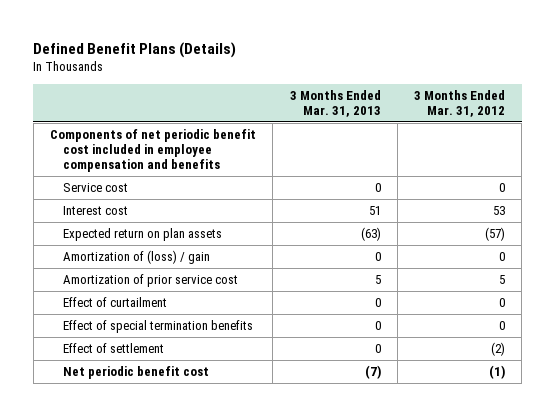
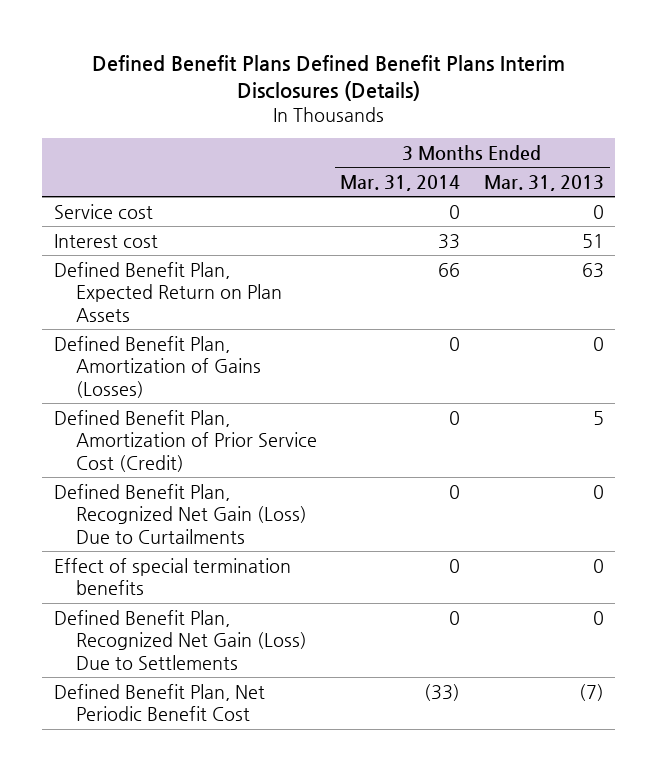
[33,41,237,58] Defined Benefit Plans (Details) -> [91,54,565,101] Defined Benefit Plans Defined Benefit Plans Interim Disclosures (Details)
[413,89,505,117] 3 Months Ended Mar. 31, 2012 -> none
none -> [340,175,461,192] Mar. 31, 2014
[50,129,257,172] Components of net periodic benefit cost included in employee compensation and benefits -> none
[63,228,223,242] Expected return on plan assets -> [54,261,283,322] Defined Benefit Plan, Expected Return on Plan Assets
[360,227,381,242] (63) -> [581,262,604,278] 63
[63,250,211,265] Amortization of (loss) / gain -> [54,335,262,398] Defined Benefit Plan, Amortization of Gains (Losses)
[63,274,239,288] Amortization of prior service cost -> [54,409,318,472] Defined Benefit Plan, Amortization of Prior Service Cost (Credit)
[63,297,168,308] Effect of curtailment -> [54,483,308,544] Defined Benefit Plan, Recognized Net Gain (Loss) Due to Curtailments
[63,343,165,354] Effect of settlement -> [54,609,308,670] Defined Benefit Plan, Recognized Net Gain (Loss) Due to Settlements
[63,366,210,380] Net periodic benefit cost -> [54,683,266,722] Defined Benefit Plan, Net Periodic Benefit Cost

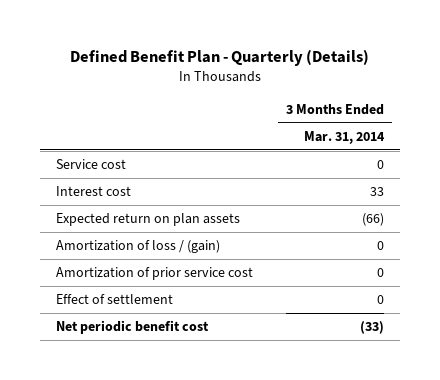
[91,54,565,101] Defined Benefit Plans Defined Benefit Plans Interim Disclosures (Details) -> [69,48,369,66] Defined Benefit Plan - Quarterly (Details)
[483,175,604,192] Mar. 31, 2013 -> none
[54,483,308,544] Defined Benefit Plan, Recognized Net Gain (Loss) Due to Curtailments -> none
[54,557,292,596] Effect of special termination benefits -> none
[54,261,283,322] Defined Benefit Plan, Expected Return on Plan Assets -> [56,213,241,227] Expected return on plan assets
[438,262,461,277] 66 -> [361,213,384,227] (66)
[54,335,262,398] Defined Benefit Plan, Amortization of Gains (Losses) -> [56,240,221,254] Amortization of loss / (gain)
[54,409,318,472] Defined Benefit Plan, Amortization of Prior Service Cost (Credit) -> [56,267,254,281] Amortization of prior service cost
[54,609,308,670] Defined Benefit Plan, Recognized Net Gain (Loss) Due to Settlements -> [56,294,174,305] Effect of settlement
[54,683,266,722] Defined Benefit Plan, Net Periodic Benefit Cost -> [56,320,210,335] Net periodic benefit cost

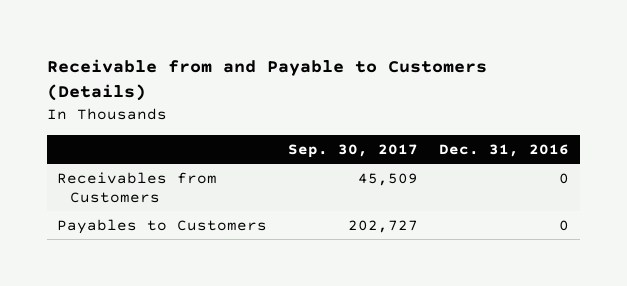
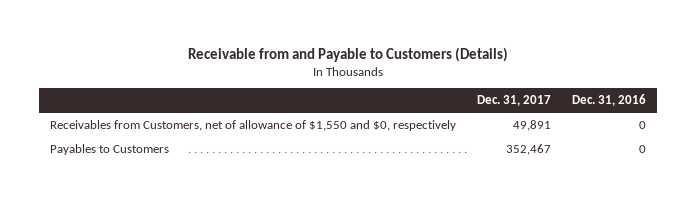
[288,143,419,158] Sep. 30, 2017 -> none
none -> [477,95,552,107] Dec. 31, 2017
[57,171,218,203] Receivables from Customers -> [49,119,456,131] Receivables from Customers, net of allowance of $1,550 and $0, respectively

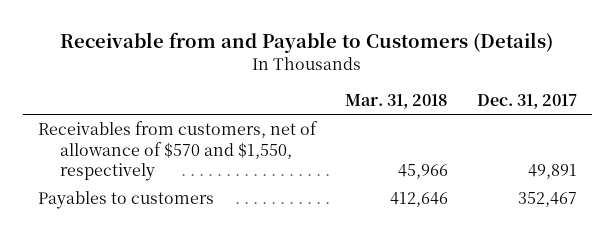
[572,94,647,107] Dec. 31, 2016 -> none
none -> [344,93,448,109] Mar. 31, 2018
[49,119,456,131] Receivables from Customers, net of allowance of $1,550 and $0, respectively -> [37,120,318,182] Receivables from customers, net of allowance of $570 and $1,550, respectively
[49,143,169,155] Payables to Customers -> [37,190,214,209] Payables to customers

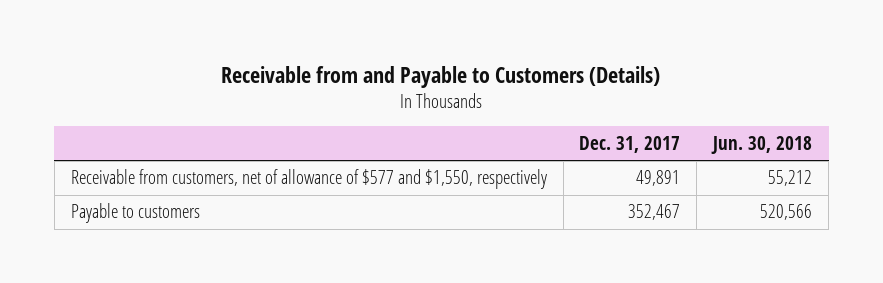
[344,93,448,109] Mar. 31, 2018 -> none
none -> [711,135,813,154] Jun. 30, 2018
[37,120,318,182] Receivables from customers, net of allowance of $570 and $1,550, respectively -> [70,169,547,190] Receivable from customers, net of allowance of $577 and $1,550, respectively
[37,190,214,209] Payables to customers -> [70,203,200,224] Payable to customers

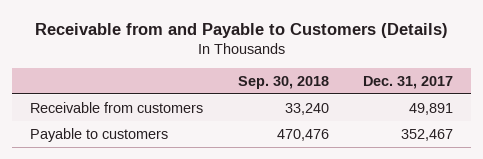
[711,135,813,154] Jun. 30, 2018 -> none
none -> [237,75,329,89] Sep. 30, 2018
[70,169,547,190] Receivable from customers, net of allowance of $577 and $1,550, respectively -> [29,101,203,113] Receivable from customers

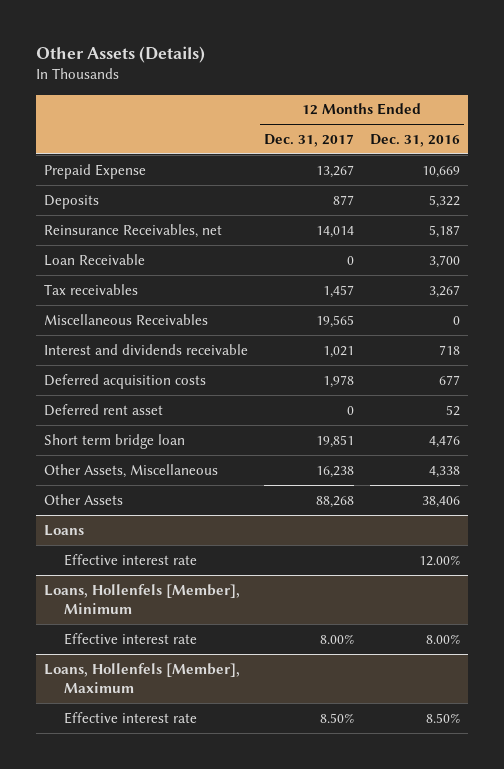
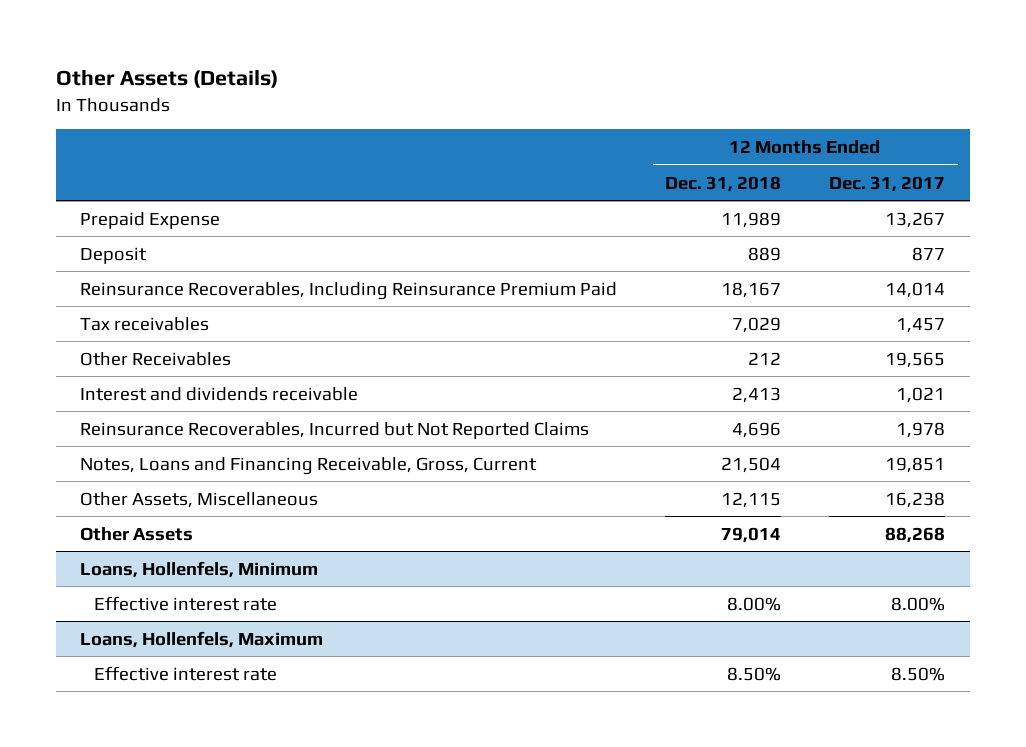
[369,134,460,148] Dec. 31, 2016 -> none
none -> [665,175,782,192] Dec. 31, 2018
[43,253,145,266] Loan Receivable -> none
[43,194,99,209] Deposits -> [80,246,148,264] Deposit
[43,223,222,238] Reinsurance Receivables, net -> [80,281,618,300] Reinsurance Recoverables, Including Reinsurance Premium Paid
[43,313,208,325] Miscellaneous Receivables -> [80,351,232,366] Other Receivables
[43,403,163,416] Deferred rent asset -> none
[43,373,206,389] Deferred acquisition costs -> [80,421,590,439] Reinsurance Recoverables, Incurred but Not Reported Claims
[43,433,185,449] Short term bridge loan -> [80,456,538,475] Notes, Loans and Financing Receivable, Gross, Current
[43,524,84,536] Loans -> none
[64,553,198,566] Effective interest rate -> none
[43,583,240,615] Loans, Hollenfels [Member], Minimum -> [80,560,319,578] Loans, Hollenfels, Minimum
[43,662,240,694] Loans, Hollenfels [Member], Maximum -> [80,630,324,648] Loans, Hollenfels, Maximum

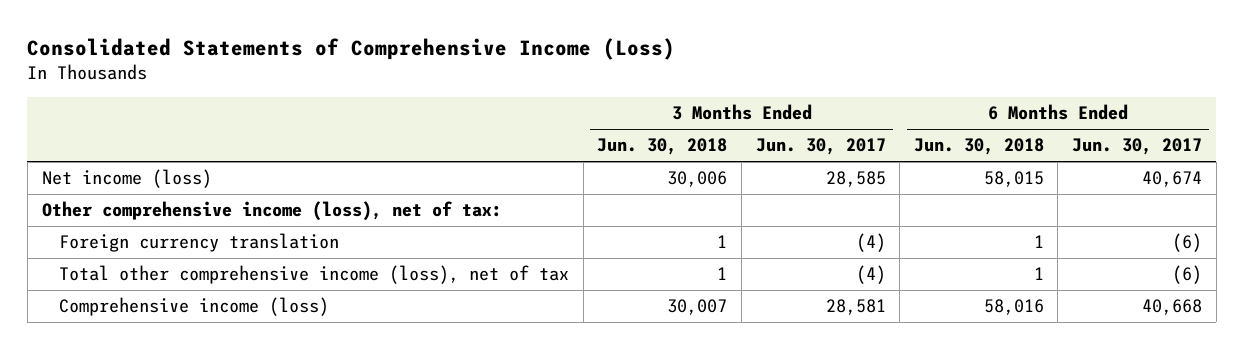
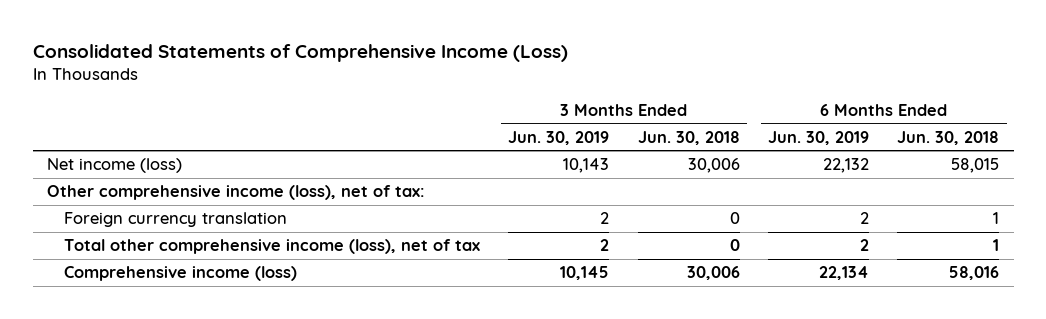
[755,138,886,156] Jun. 30, 2017 -> none
[1072,138,1203,156] Jun. 30, 2017 -> none
none -> [508,130,610,145] Jun. 30, 2019
none -> [768,130,870,145] Jun. 30, 2019
[717,235,728,249] 1 -> [729,212,740,225] 0
[717,267,728,281] 1 -> [729,239,740,252] 0
[667,299,728,316] 30,007 -> [686,266,740,281] 30,006

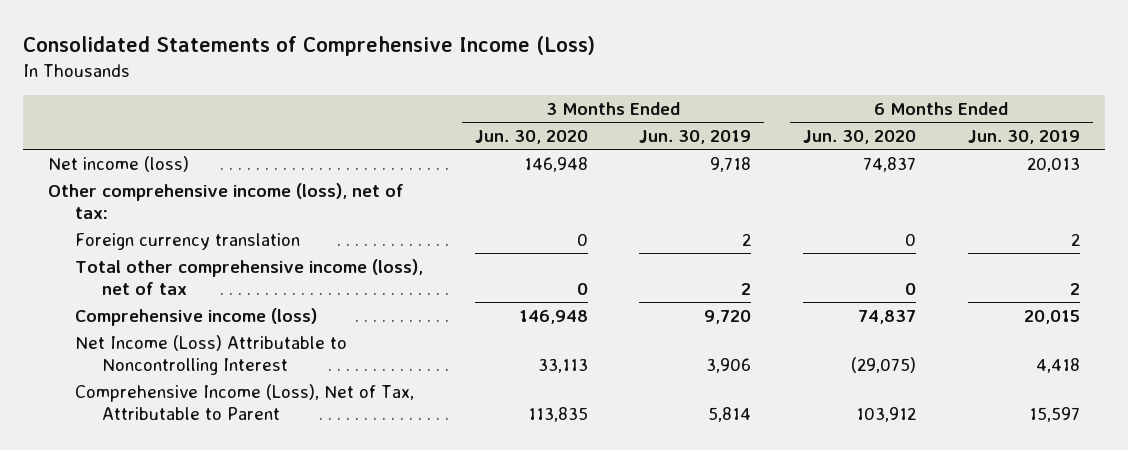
[637,130,740,145] Jun. 30, 2018 -> none
[897,130,1000,145] Jun. 30, 2018 -> none
none -> [474,130,588,145] Jun. 30, 2020
none -> [803,130,917,145] Jun. 30, 2020
[563,158,610,174] 10,143 -> [710,156,752,172] 9,718
[823,158,870,174] 22,132 -> [1026,156,1080,172] 20,013
[560,266,610,281] 10,145 -> [704,309,752,324] 9,720
[819,266,870,281] 22,134 -> [1023,309,1080,324] 20,015
none -> [75,334,348,375] Net Income (Loss) Attributable to Noncontrolling Interest
none -> [75,383,415,420] Comprehensive Income (Loss), Net of Tax, Attributable to Parent

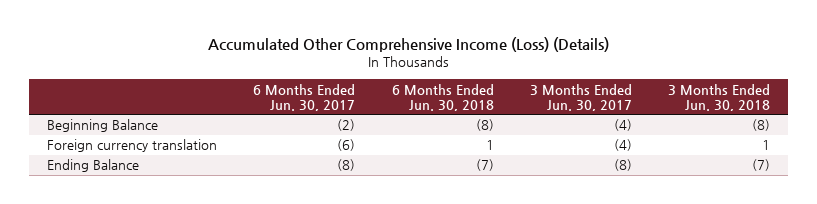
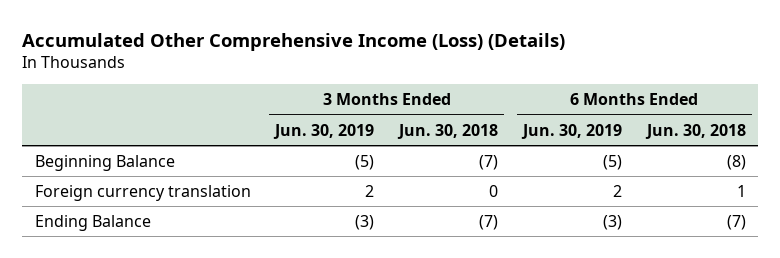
[253,83,356,111] 6 Months Ended Jun. 30, 2017 -> none
[529,83,632,111] 3 Months Ended Jun. 30, 2017 -> none
none -> [273,123,375,139] Jun. 30, 2019
none -> [520,123,622,139] Jun. 30, 2019
[751,119,770,132] (8) -> [479,154,499,170] (7)
[761,140,770,151] 1 -> [489,184,499,197] 0

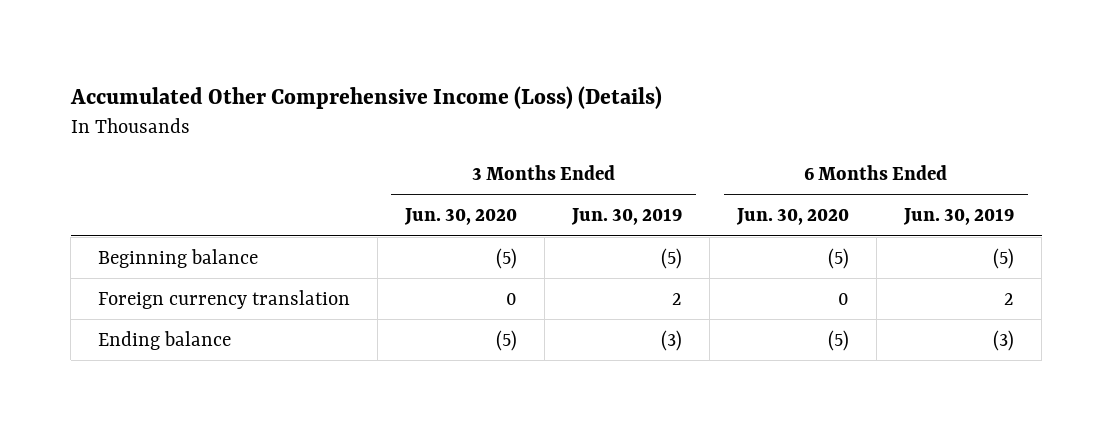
[397,123,499,139] Jun. 30, 2018 -> none
[644,123,746,139] Jun. 30, 2018 -> none
none -> [404,208,518,226] Jun. 30, 2020
none -> [736,208,850,226] Jun. 30, 2020
[34,154,175,171] Beginning Balance -> [98,248,259,268] Beginning balance
[34,214,151,231] Ending Balance -> [98,330,232,350] Ending balance

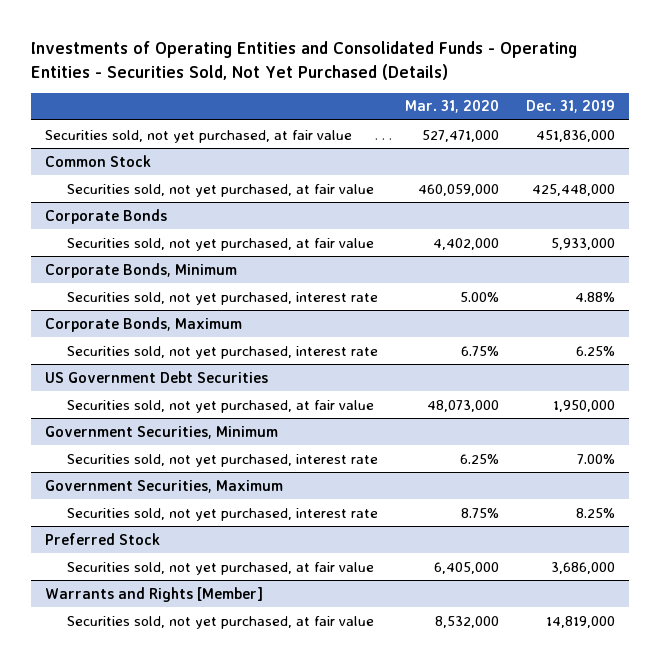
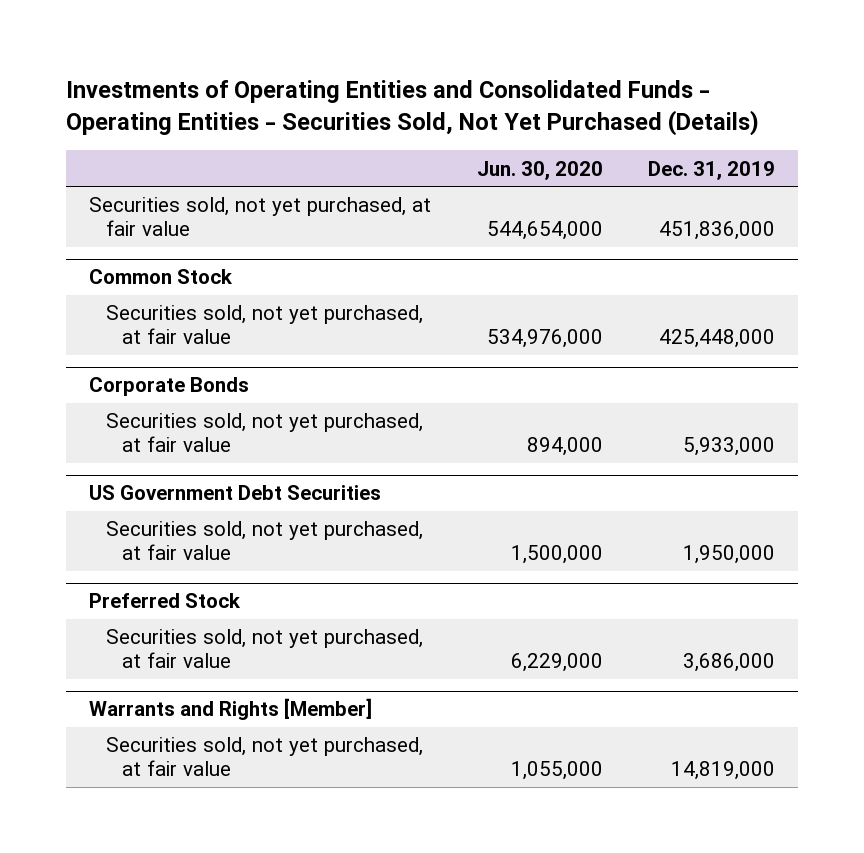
[405,100,500,114] Mar. 31, 2020 -> none
none -> [476,160,603,180] Jun. 30, 2020
[44,262,237,278] Corporate Bonds, Minimum -> none
[67,291,379,305] Securities sold, not yet purchased, interest rate -> none
[44,316,242,332] Corporate Bonds, Maximum -> none
[67,345,379,359] Securities sold, not yet purchased, interest rate -> none
[44,425,278,439] Government Securities, Minimum -> none
[67,453,379,467] Securities sold, not yet purchased, interest rate -> none
[44,479,283,493] Government Securities, Maximum -> none
[67,507,379,521] Securities sold, not yet purchased, interest rate -> none

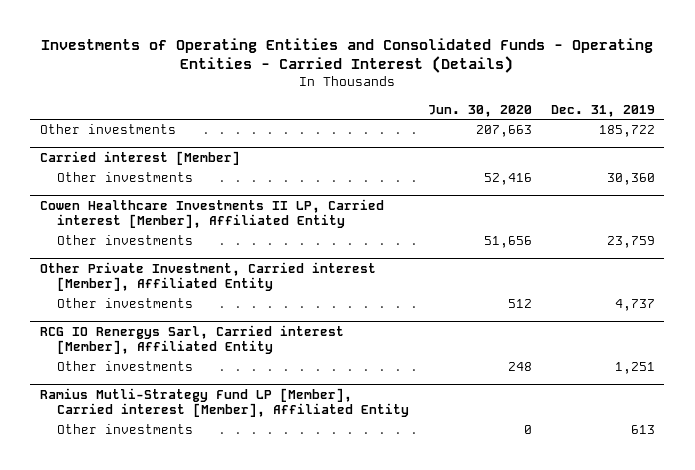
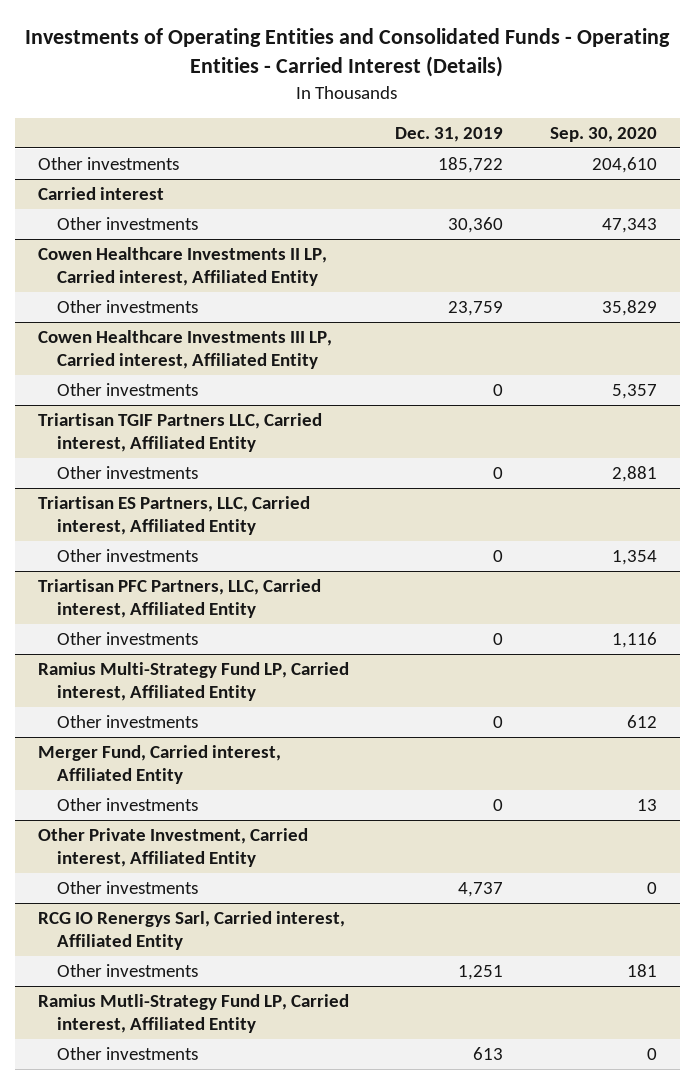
[427,104,532,117] Jun. 30, 2020 -> none
none -> [549,126,657,142] Sep. 30, 2020
[39,150,240,165] Carried interest [Member] -> [38,187,165,201] Carried interest
[39,198,384,228] Cowen Healthcare Investments II LP, Carried interest [Member], Affiliated Entity -> [38,247,328,286] Cowen Healthcare Investments II LP, Carried interest, Affiliated Entity
none -> [38,330,333,369] Cowen Healthcare Investments III LP, Carried interest, Affiliated Entity
none -> [57,383,199,397] Other investments
none -> [38,413,323,452] Triartisan TGIF Partners LLC, Carried interest, Affiliated Entity
none -> [57,466,199,480] Other investments
none -> [38,496,311,535] Triartisan ES Partners, LLC, Carried interest, Affiliated Entity
none -> [57,549,199,563] Other investments
none -> [38,579,322,618] Triartisan PFC Partners, LLC, Carried interest, Affiliated Entity
none -> [57,632,199,646] Other investments
none -> [38,662,350,701] Ramius Multi-Strategy Fund LP, Carried interest, Affiliated Entity
none -> [57,715,199,729] Other investments
none -> [38,745,282,784] Merger Fund, Carried interest, Affiliated Entity
none -> [57,798,199,812] Other investments
[39,261,376,291] Other Private Investment, Carried interest [Member], Affiliated Entity -> [38,828,309,867] Other Private Investment, Carried interest, Affiliated Entity
[39,324,344,354] RCG IO Renergys Sarl, Carried interest [Member], Affiliated Entity -> [38,911,346,950] RCG IO Renergys Sarl, Carried interest, Affiliated Entity
[39,387,409,417] Ramius Mutli-Strategy Fund LP [Member], Carried interest [Member], Affiliated Entity -> [38,994,350,1033] Ramius Mutli-Strategy Fund LP, Carried interest, Affiliated Entity

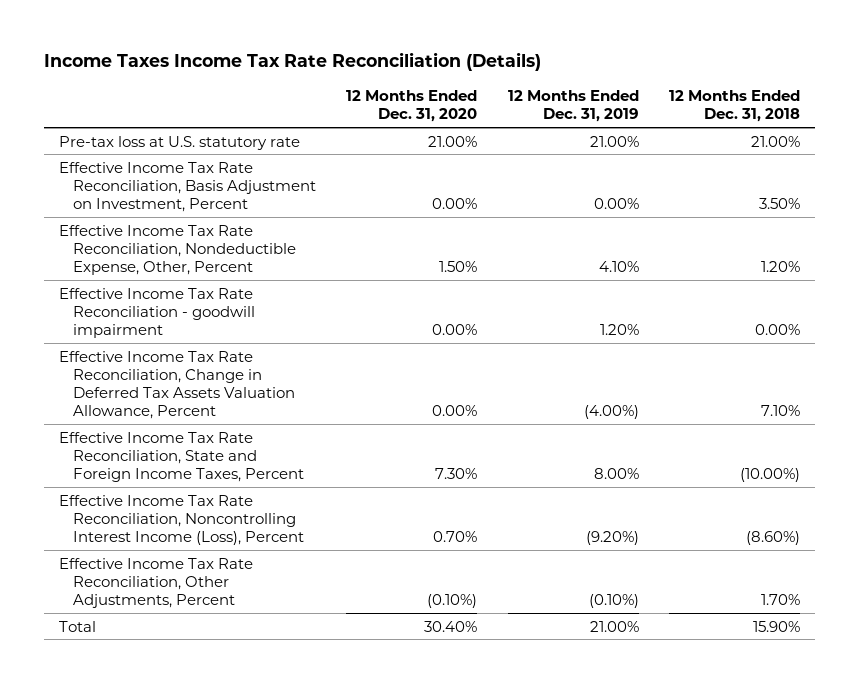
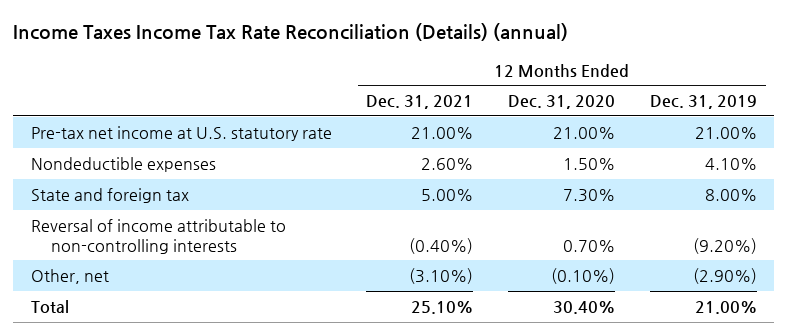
[43,52,541,72] Income Taxes Income Tax Rate Reconciliation (Details) -> [13,23,569,42] Income Taxes Income Tax Rate Reconciliation (Details) (annual)
[668,89,800,123] 12 Months Ended Dec. 31, 2018 -> none
none -> [366,95,474,110] Dec. 31, 2021
[58,161,316,213] Effective Income Tax Rate Reconciliation, Basis Adjustment on Investment, Percent -> none
[58,287,255,339] Effective Income Tax Rate Reconciliation - goodwill impairment -> none
[58,350,295,420] Effective Income Tax Rate Reconciliation, Change in Deferred Tax Assets Valuation Allowance, Percent -> none
[58,557,253,609] Effective Income Tax Rate Reconciliation, Other Adjustments, Percent -> none
[58,135,300,150] Pre-tax loss at U.S. statutory rate -> [30,125,332,141] Pre-tax net income at U.S. statutory rate
[58,224,296,276] Effective Income Tax Rate Reconciliation, Nondeductible Expense, Other, Percent -> [30,156,216,172] Nondeductible expenses
[58,431,304,483] Effective Income Tax Rate Reconciliation, State and Foreign Income Taxes, Percent -> [30,187,189,203] State and foreign tax
[58,494,304,546] Effective Income Tax Rate Reconciliation, Noncontrolling Interest Income (Loss), Percent -> [30,218,286,254] Reversal of income attributable to non-controlling interests
none -> [30,268,109,284] Other, net

